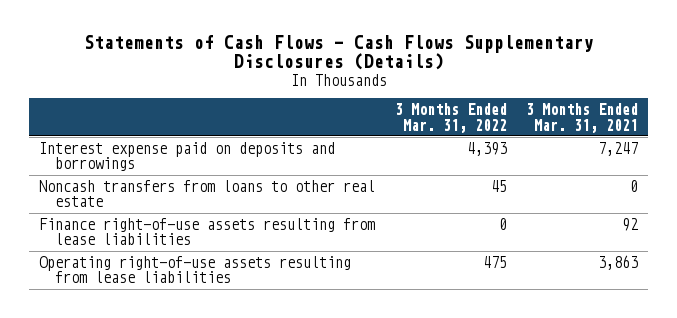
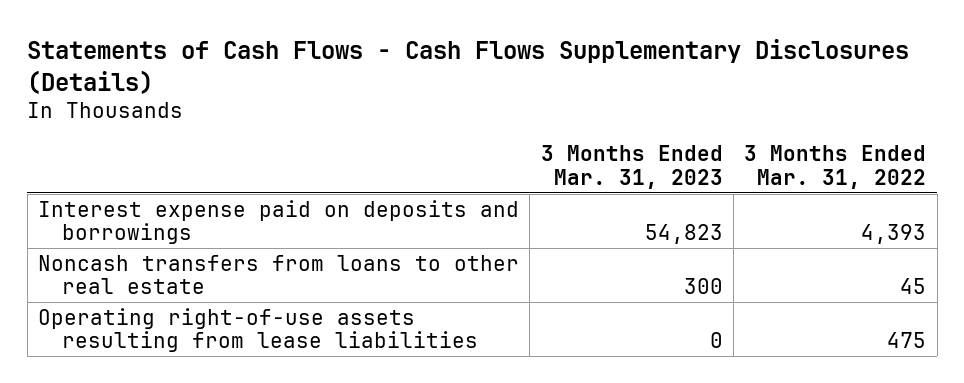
[526,103,639,133] 3 Months Ended Mar. 31, 2021 -> none
none -> [540,145,723,189] 3 Months Ended Mar. 31, 2023
[38,218,375,246] Finance right-of-use assets resulting from lease liabilities -> none

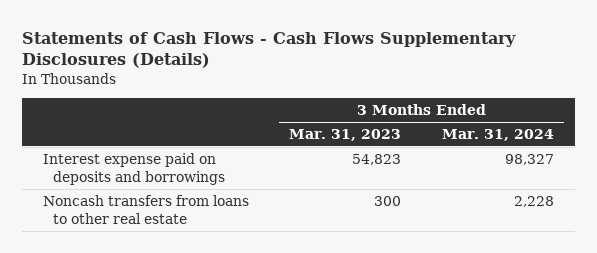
[744,145,927,189] 3 Months Ended Mar. 31, 2022 -> none
none -> [442,129,555,142] Mar. 31, 2024
[37,307,478,353] Operating right-of-use assets resulting from lease liabilities -> none

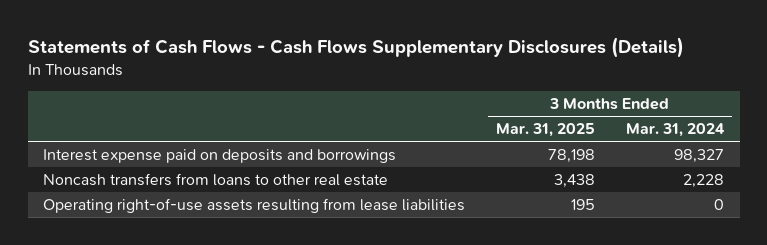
[289,129,402,142] Mar. 31, 2023 -> none
none -> [496,123,596,138] Mar. 31, 2025
none -> [43,198,466,214] Operating right-of-use assets resulting from lease liabilities

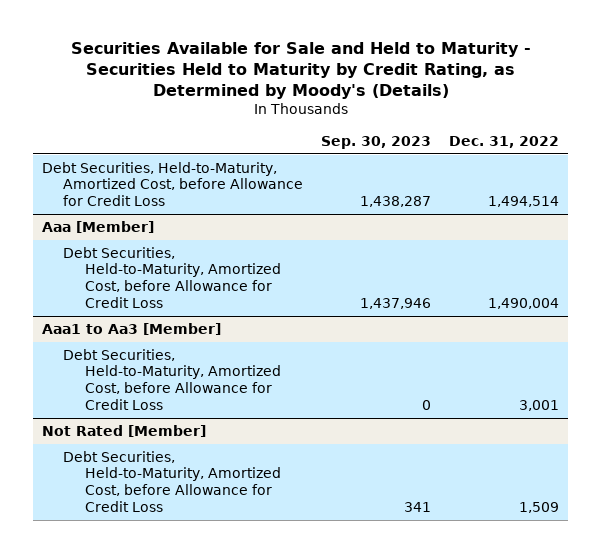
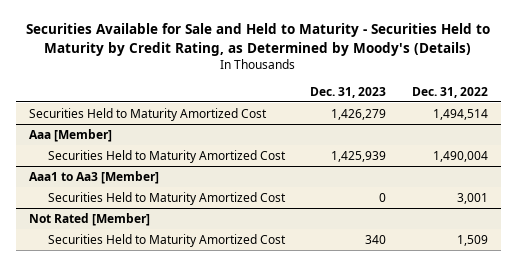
[321,135,432,149] Sep. 30, 2023 -> none
none -> [310,86,387,98] Dec. 31, 2023
[41,161,304,207] Debt Securities, Held-to-Maturity, Amortized Cost, before Allowance for Credit Loss -> [28,107,267,121] Securities Held to Maturity Amortized Cost
[63,246,282,308] Debt Securities, Held-to-Maturity, Amortized Cost, before Allowance for Credit Loss -> [47,149,286,163] Securities Held to Maturity Amortized Cost
[63,348,282,410] Debt Securities, Held-to-Maturity, Amortized Cost, before Allowance for Credit Loss -> [47,191,286,205] Securities Held to Maturity Amortized Cost
[63,450,282,512] Debt Securities, Held-to-Maturity, Amortized Cost, before Allowance for Credit Loss -> [47,233,286,247] Securities Held to Maturity Amortized Cost

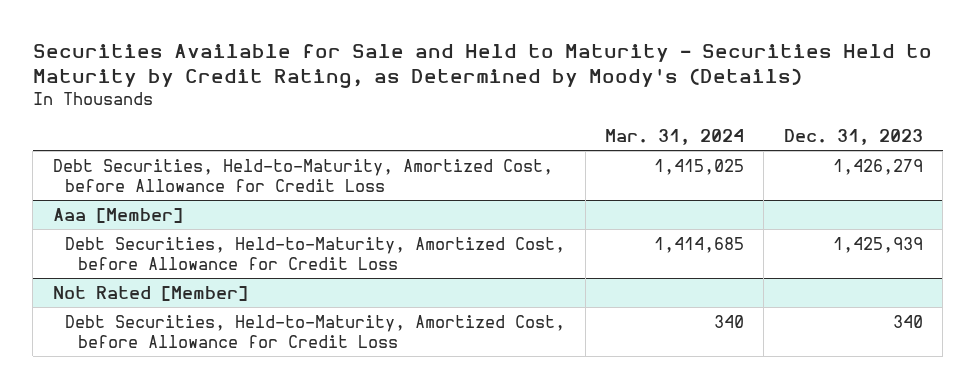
[411,86,488,98] Dec. 31, 2022 -> none
none -> [605,129,745,146] Mar. 31, 2024
[28,107,267,121] Securities Held to Maturity Amortized Cost -> [52,158,553,192] Debt Securities, Held-to-Maturity, Amortized Cost, before Allowance for Credit Loss
[28,170,159,184] Aaa1 to Aa3 [Member] -> none
[47,191,286,205] Securities Held to Maturity Amortized Cost -> none
[47,149,286,163] Securities Held to Maturity Amortized Cost -> [65,236,566,270] Debt Securities, Held-to-Maturity, Amortized Cost, before Allowance for Credit Loss
[47,233,286,247] Securities Held to Maturity Amortized Cost -> [65,314,566,348] Debt Securities, Held-to-Maturity, Amortized Cost, before Allowance for Credit Loss

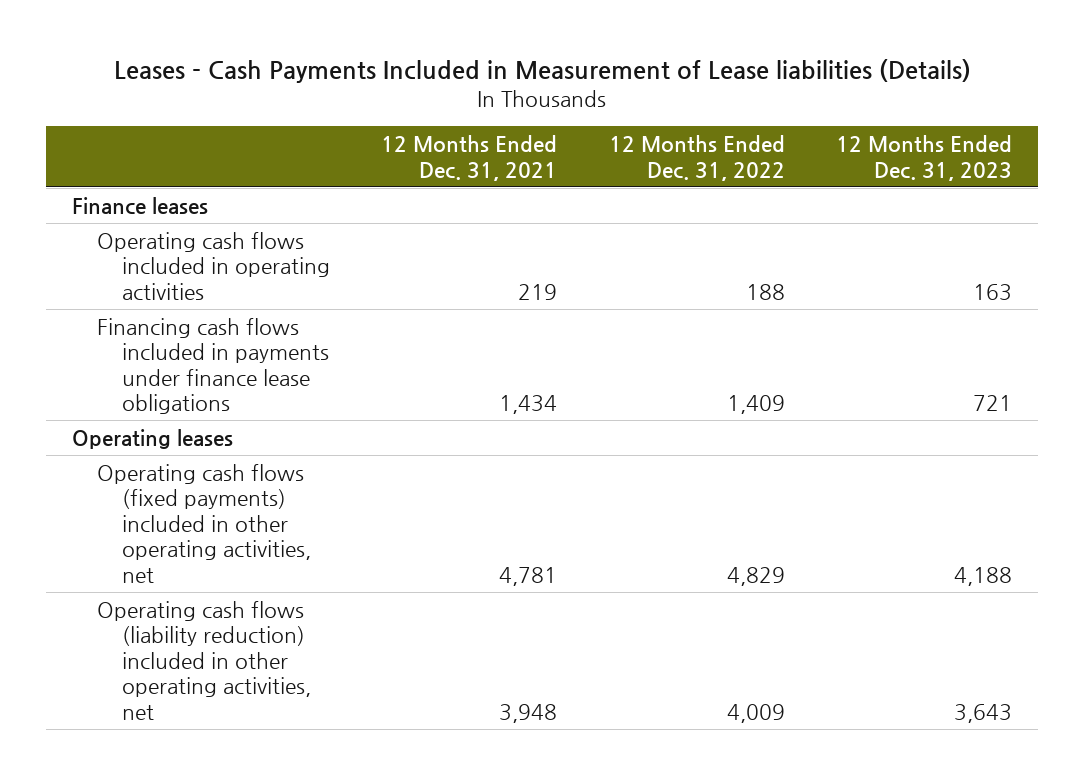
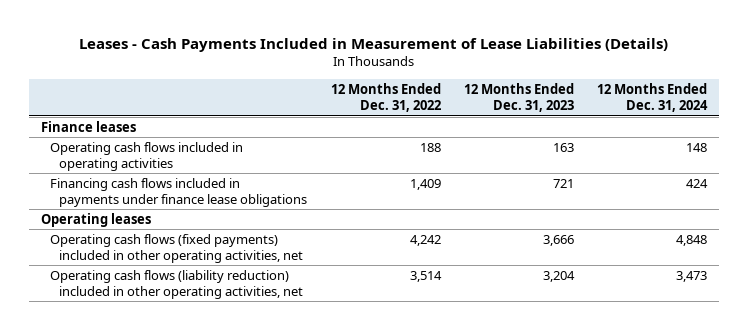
[114,59,972,84] Leases - Cash Payments Included in Measurement of Lease liabilities (Details) -> [78,37,668,52] Leases - Cash Payments Included in Measurement of Lease Liabilities (Details)
[381,134,558,181] 12 Months Ended Dec. 31, 2021 -> none
none -> [597,83,709,113] 12 Months Ended Dec. 31, 2024
[726,566,785,586] 4,829 -> [409,234,441,246] 4,242
[954,566,1013,586] 4,188 -> [542,234,574,246] 3,666
[726,703,785,723] 4,009 -> [409,270,442,282] 3,514
[954,703,1013,723] 3,643 -> [542,270,575,282] 3,204

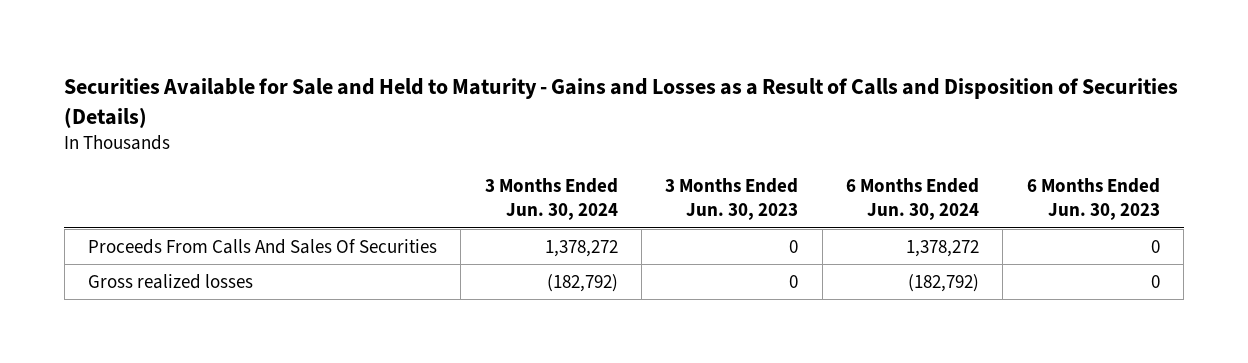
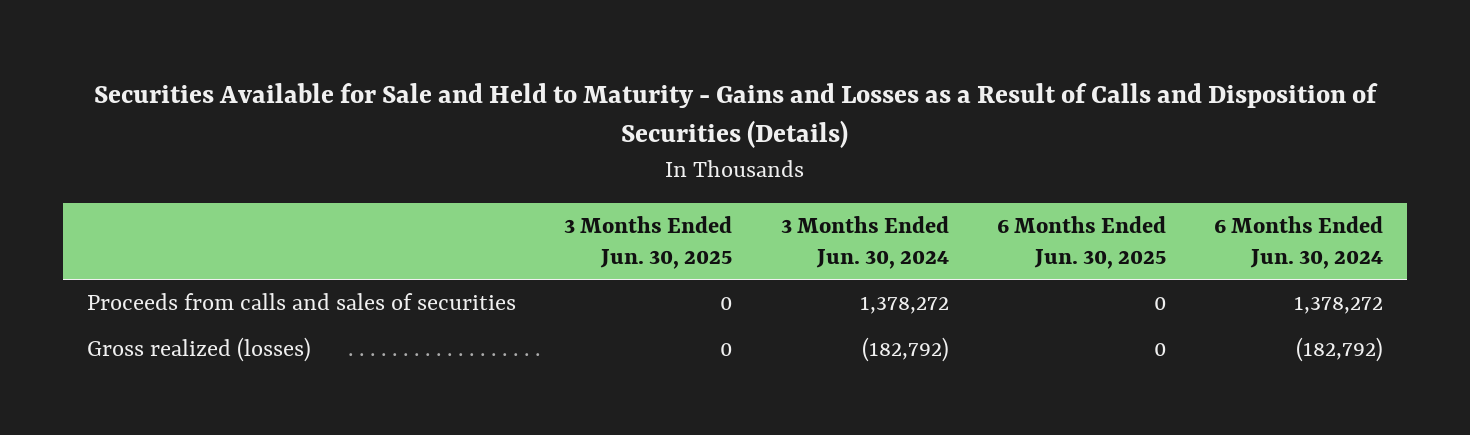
[665,178,799,221] 3 Months Ended Jun. 30, 2023 -> none
[1026,178,1160,221] 6 Months Ended Jun. 30, 2023 -> none
none -> [564,215,733,269] 3 Months Ended Jun. 30, 2025
none -> [996,215,1166,269] 6 Months Ended Jun. 30, 2025
[88,238,438,254] Proceeds From Calls And Sales Of Securities -> [87,293,517,311] Proceeds from calls and sales of securities
[88,273,254,289] Gross realized losses -> [87,337,312,363] Gross realized (losses)

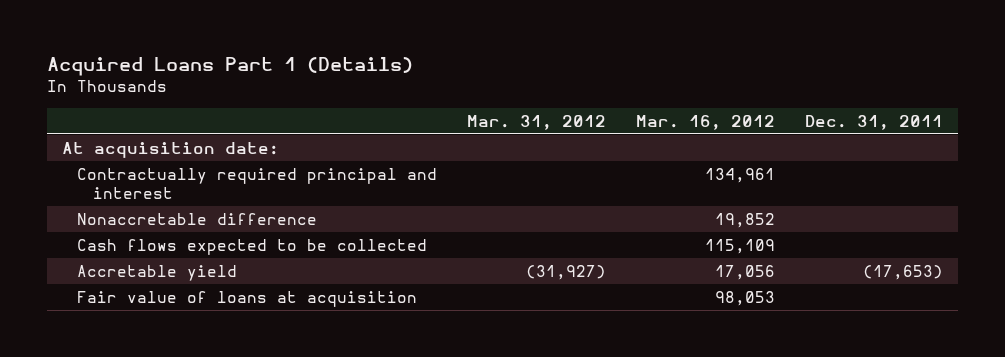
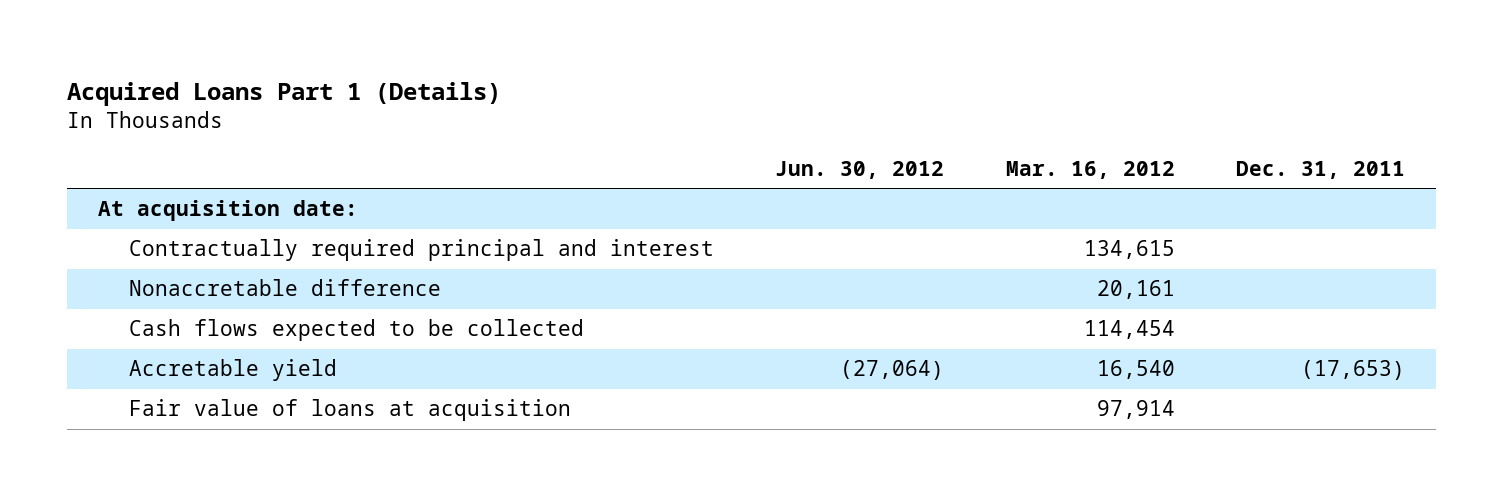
[467,114,607,130] Mar. 31, 2012 -> none
none -> [775,160,945,179] Jun. 30, 2012
[705,167,776,183] 134,961 -> [1083,240,1175,260] 134,615
[715,212,776,228] 19,852 -> [1096,280,1175,300] 20,161
[705,238,776,254] 115,109 -> [1083,320,1175,340] 114,454
[715,264,776,280] 17,056 -> [1096,360,1175,380] 16,540
[715,290,776,306] 98,053 -> [1096,400,1175,420] 97,914

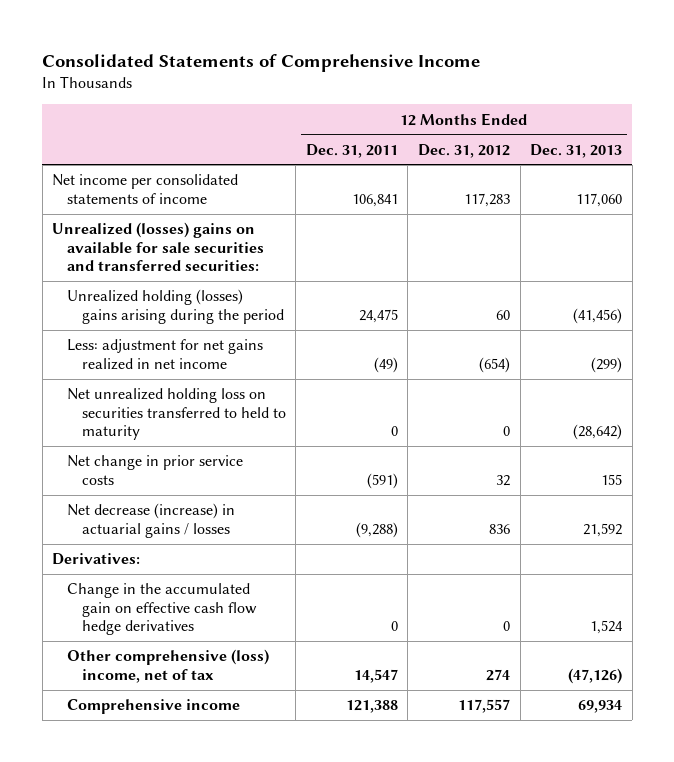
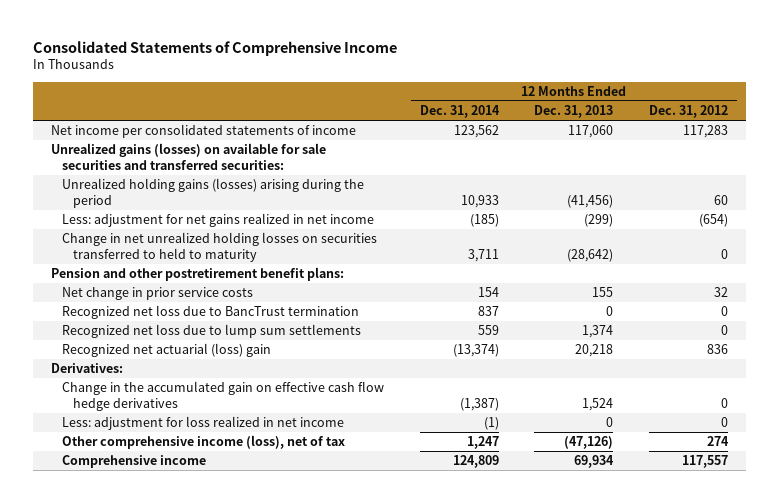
[305,143,398,158] Dec. 31, 2011 -> none
none -> [419,105,500,119] Dec. 31, 2014
[52,222,264,272] Unrealized (losses) gains on available for sale securities and transferred securities: -> [50,143,326,170] Unrealized gains (losses) on available for sale securities and transferred securities:
[66,289,284,324] Unrealized holding (losses) gains arising during the period -> [62,178,365,208] Unrealized holding gains (losses) arising during the period
[66,388,286,441] Net unrealized holding loss on securities transferred to held to maturity -> [62,232,378,262] Change in net unrealized holding losses on securities transferred to held to maturity
none -> [50,267,344,282] Pension and other postretirement benefit plans:
none -> [62,305,360,320] Recognized net loss due to BancTrust termination
none -> [62,324,362,339] Recognized net loss due to lump sum settlements
[66,503,235,538] Net decrease (increase) in actuarial gains / losses -> [62,343,272,358] Recognized net actuarial (loss) gain
[583,522,623,537] 21,592 -> [575,344,614,358] 20,218
none -> [62,416,345,431] Less: adjustment for loss realized in net income
[66,649,269,683] Other comprehensive (loss) income, net of tax -> [62,435,346,450] Other comprehensive income (loss), net of tax

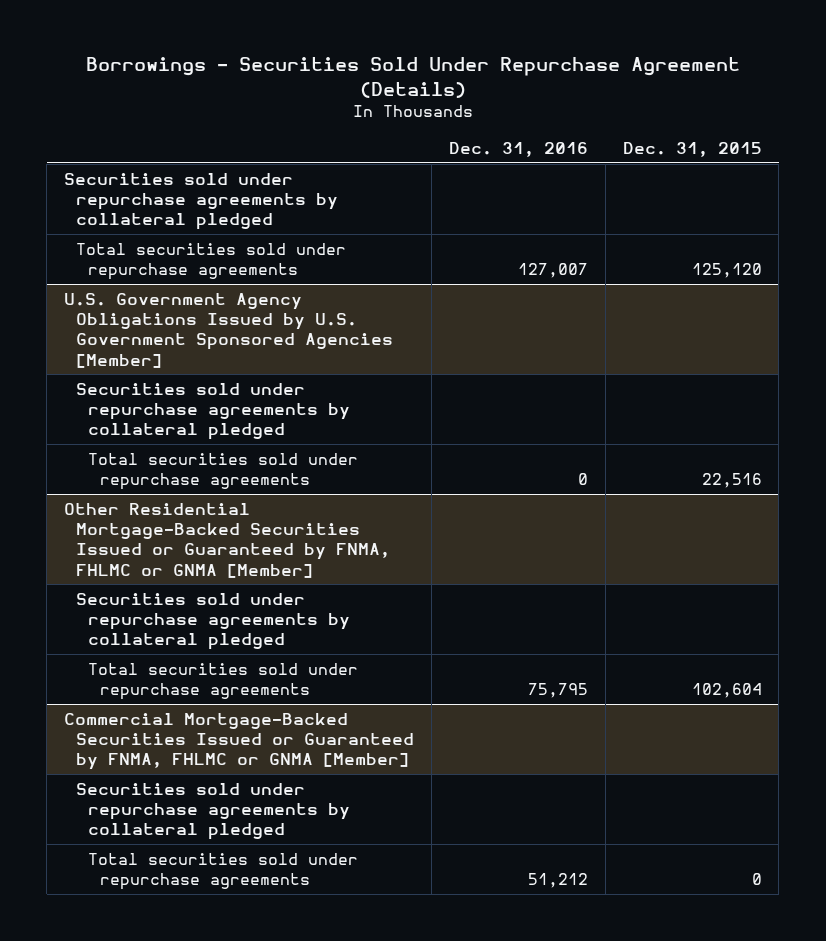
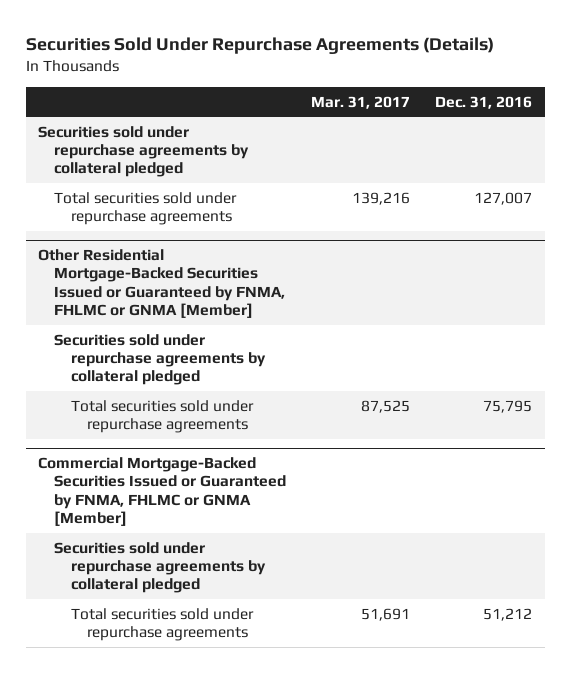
[85,57,740,98] Borrowings - Securities Sold Under Repurchase Agreement (Details) -> [25,36,494,54] Securities Sold Under Repurchase Agreements (Details)
[622,141,762,157] Dec. 31, 2015 -> none
none -> [311,95,411,109] Mar. 31, 2017
[64,292,394,368] U.S. Government Agency Obligations Issued by U.S. Government Sponsored Agencies [Member] -> none
[76,382,351,441] Securities sold under repurchase agreements by collateral pledged -> none
[88,452,359,491] Total securities sold under repurchase agreements -> none

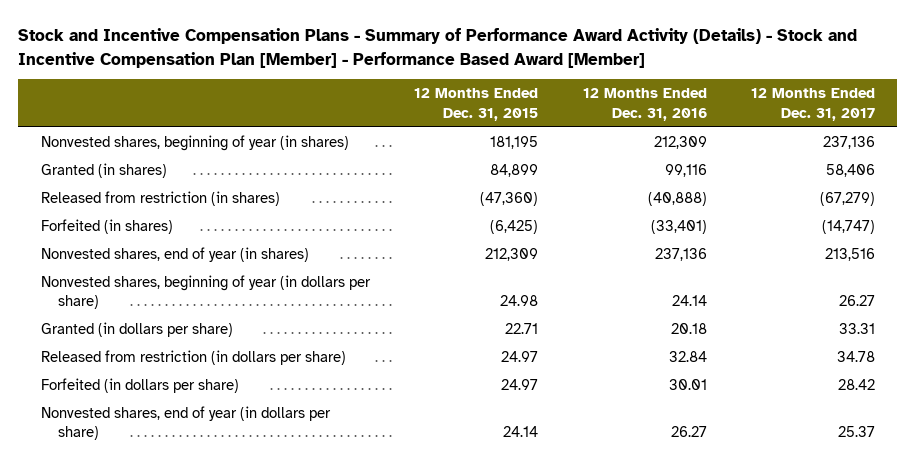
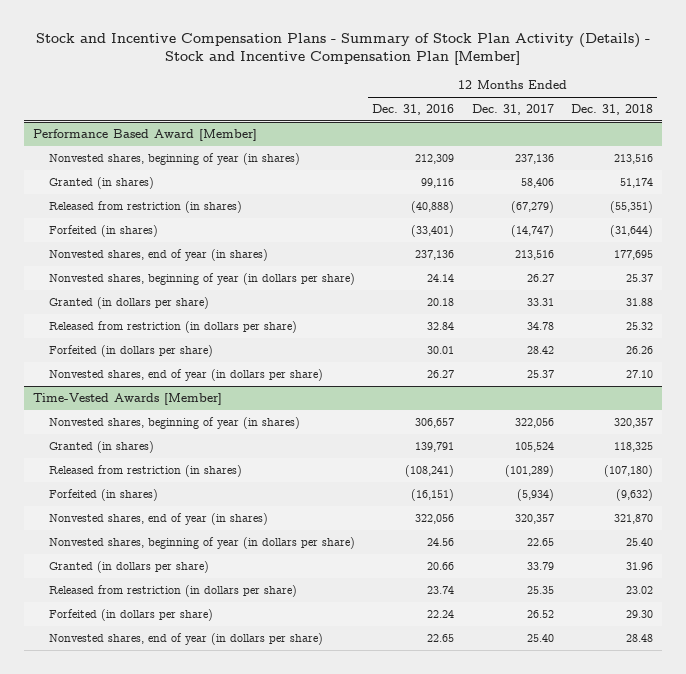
[18,28,858,68] Stock and Incentive Compensation Plans - Summary of Performance Award Activity (Details) - Stock and Incentive Compensation Plan [Member] - Performance Based Award [Member] -> [36,32,651,66] Stock and Incentive Compensation Plans - Summary of Stock Plan Activity (Details) - Stock and Incentive Compensation Plan [Member]
[414,88,539,121] 12 Months Ended Dec. 31, 2015 -> none
none -> [571,104,654,116] Dec. 31, 2018
none -> [33,129,258,142] Performance Based Award [Member]
none -> [33,393,223,406] Time-Vested Awards [Member]
none -> [48,417,300,430] Nonvested shares, beginning of year (in shares)
none -> [48,441,154,454] Granted (in shares)
none -> [48,465,242,478] Released from restriction (in shares)
none -> [48,489,158,502] Forfeited (in shares)
none -> [48,513,268,526] Nonvested shares, end of year (in shares)
none -> [48,537,355,550] Nonvested shares, beginning of year (in dollars per share)
none -> [48,561,209,574] Granted (in dollars per share)
none -> [48,585,297,598] Released from restriction (in dollars per share)
none -> [48,609,213,622] Forfeited (in dollars per share)
none -> [48,633,323,646] Nonvested shares, end of year (in dollars per share)

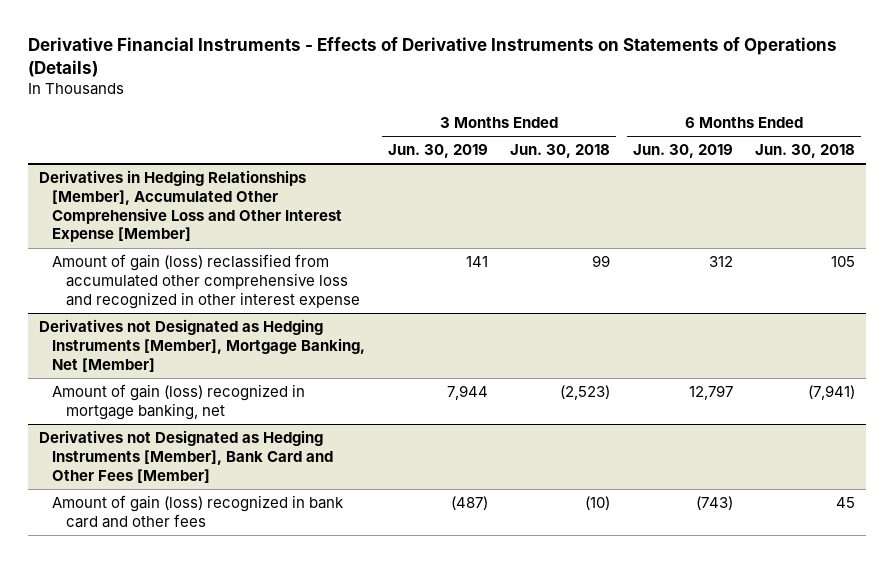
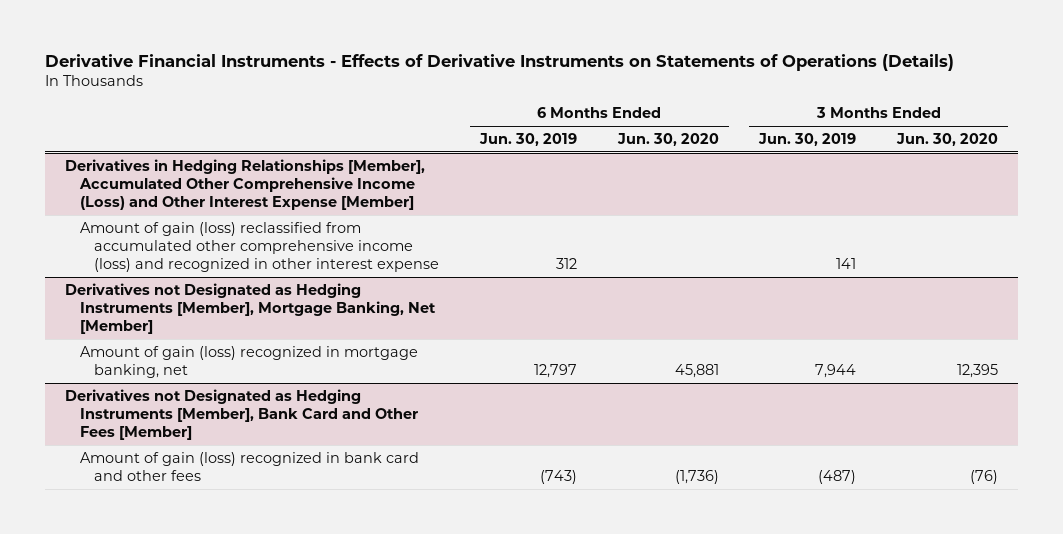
[510,144,611,159] Jun. 30, 2018 -> none
[754,144,855,159] Jun. 30, 2018 -> none
none -> [616,133,719,147] Jun. 30, 2020
none -> [895,133,998,147] Jun. 30, 2020
[39,170,343,243] Derivatives in Hedging Relationships [Member], Accumulated Other Comprehensive Loss and Other Interest Expense [Member] -> [64,158,425,210] Derivatives in Hedging Relationships [Member], Accumulated Other Comprehensive Income (Loss) and Other Interest Expense [Member]
[52,254,360,309] Amount of gain (loss) reclassified from accumulated other comprehensive loss and recognized in other interest expense -> [79,221,440,272] Amount of gain (loss) reclassified from accumulated other comprehensive income (loss) and recognized in other interest expense

